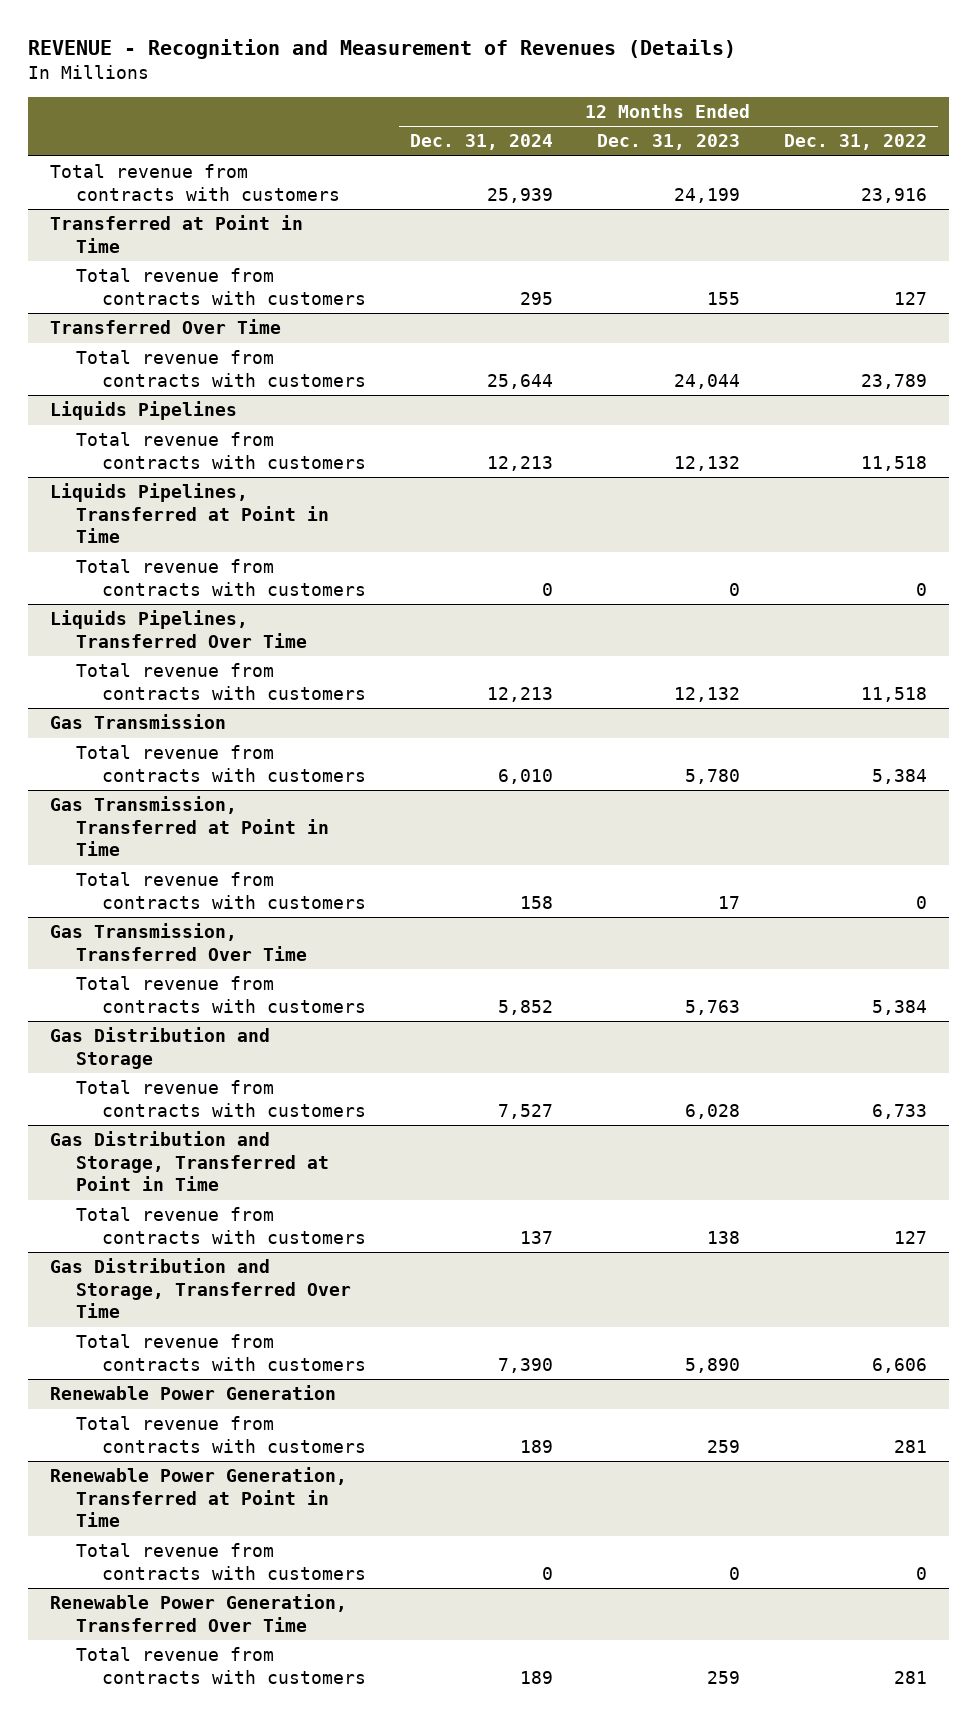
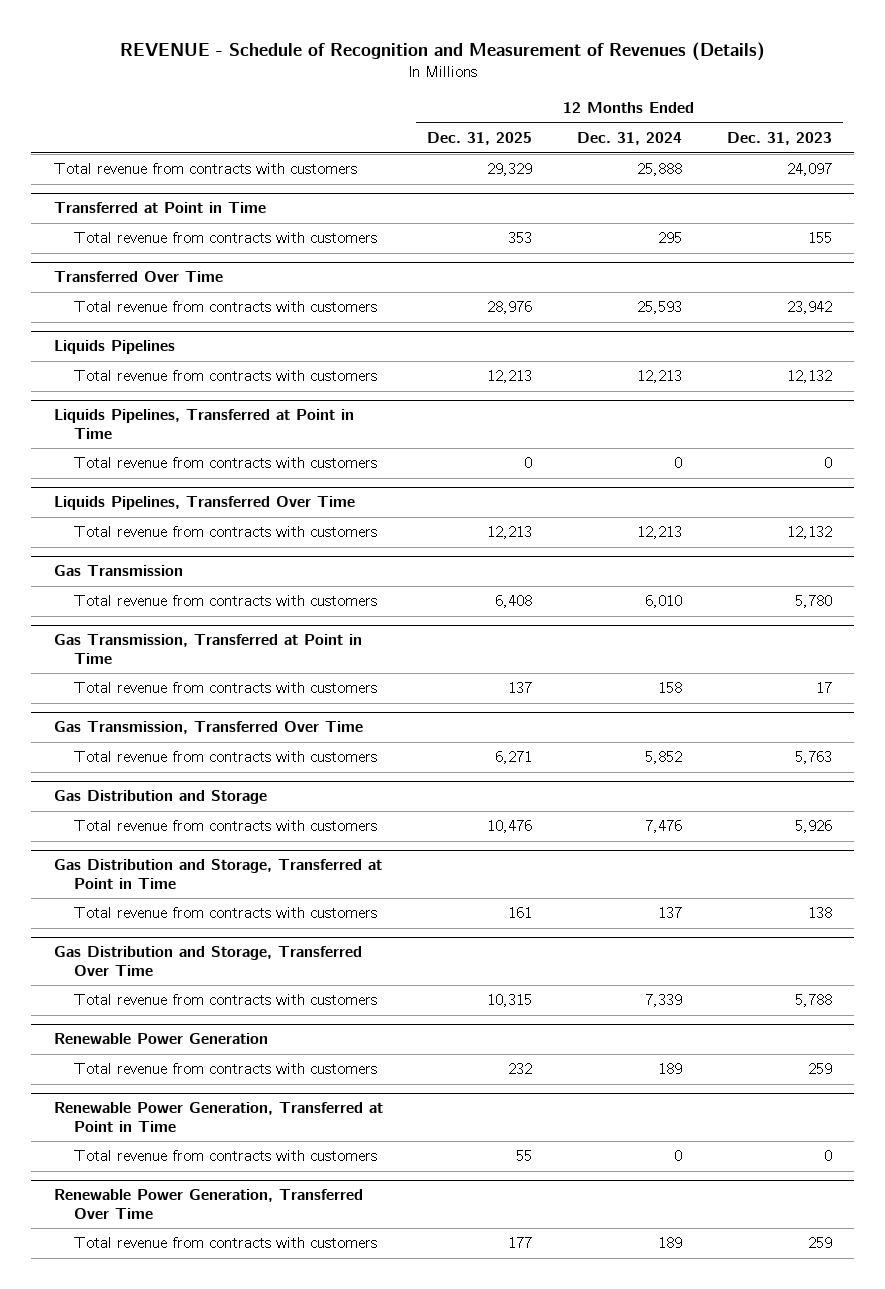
[27,39,736,60] REVENUE - Recognition and Measurement of Revenues (Details) -> [119,41,765,61] REVENUE - Schedule of Recognition and Measurement of Revenues (Details)
[783,134,927,151] Dec. 31, 2022 -> none
none -> [427,132,533,146] Dec. 31, 2025
[487,187,554,203] 25,939 -> [636,163,682,177] 25,888
[673,187,740,203] 24,199 -> [786,163,832,177] 24,097
[487,373,554,389] 25,644 -> [636,301,682,315] 25,593
[673,373,740,389] 24,044 -> [786,301,832,315] 23,942
[498,1103,554,1119] 7,527 -> [644,820,682,834] 7,476
[684,1103,740,1119] 6,028 -> [794,820,832,834] 5,926
[498,1357,554,1373] 7,390 -> [644,994,682,1008] 7,339
[684,1357,740,1373] 5,890 -> [794,994,832,1008] 5,788

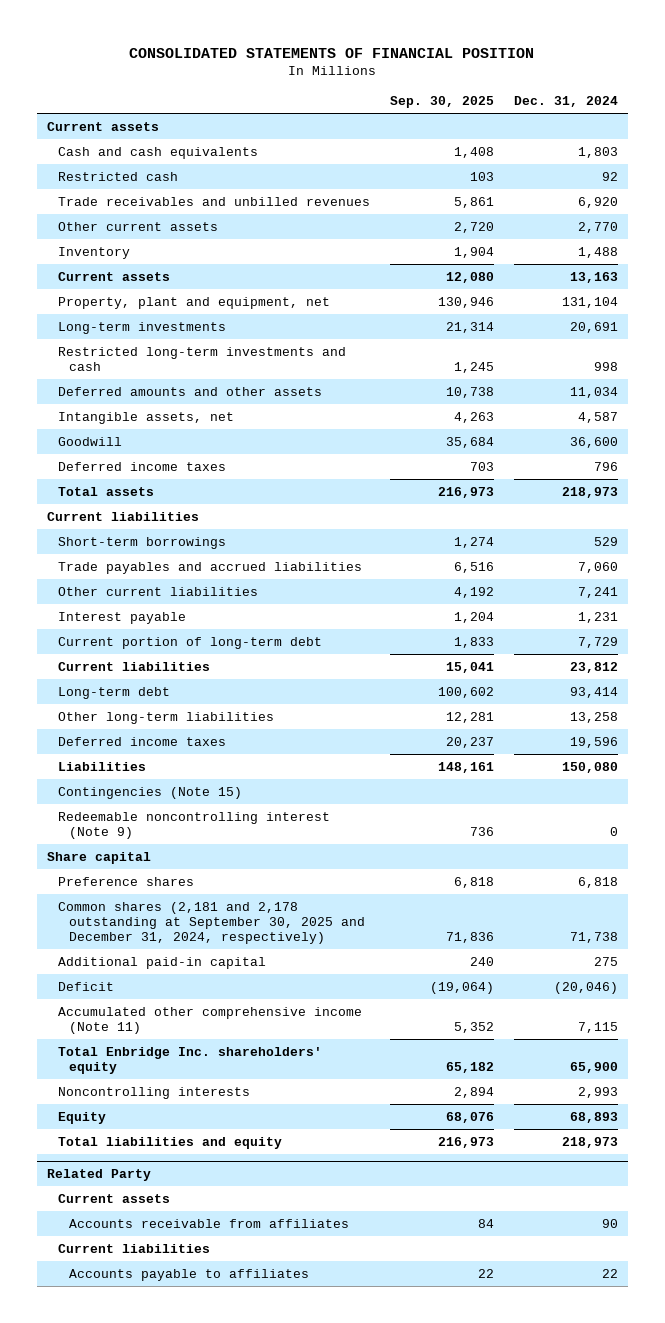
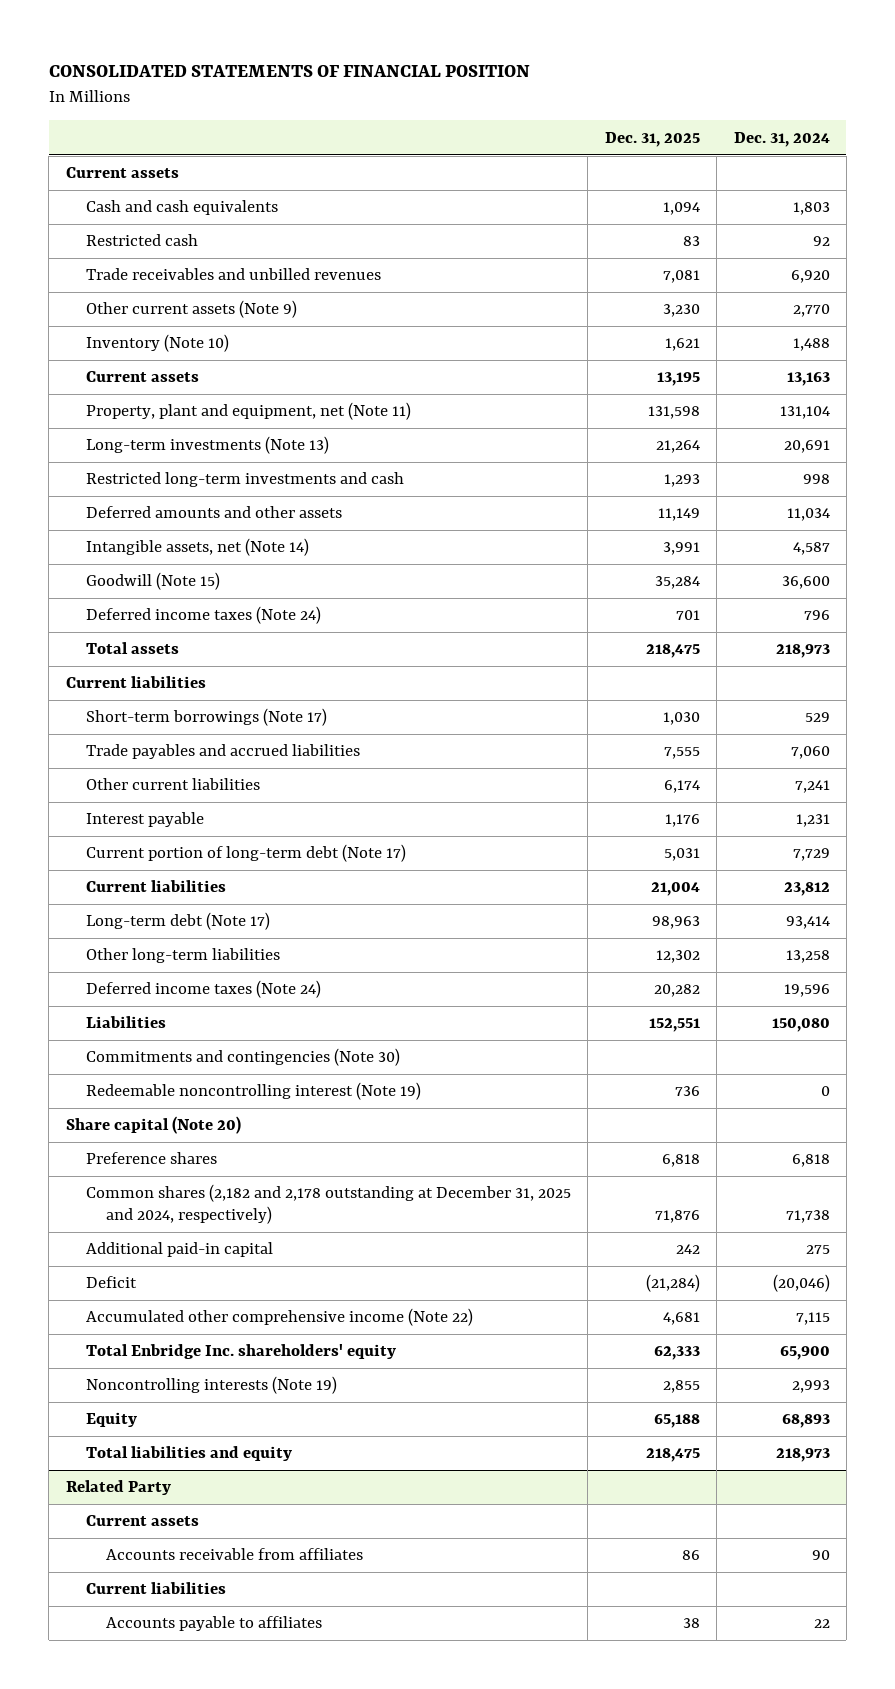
[389,96,494,109] Sep. 30, 2025 -> none
none -> [604,131,700,147] Dec. 31, 2025
[58,221,219,231] Other current assets -> [86,300,298,319] Other current assets (Note 9)
[58,246,131,259] Inventory -> [86,334,230,353] Inventory (Note 10)
[58,296,331,309] Property, plant and equipment, net -> [86,402,412,421] Property, plant and equipment, net (Note 11)
[58,321,227,334] Long-term investments -> [86,436,330,455] Long-term investments (Note 13)
[58,411,235,424] Intangible assets, net -> [86,538,310,557] Intangible assets, net (Note 14)
[58,436,123,446] Goodwill -> [86,572,221,591] Goodwill (Note 15)
[58,461,227,471] Deferred income taxes -> [86,606,322,625] Deferred income taxes (Note 24)
[58,536,227,549] Short-term borrowings -> [86,708,328,727] Short-term borrowings (Note 17)
[58,636,323,649] Current portion of long-term debt -> [86,844,407,863] Current portion of long-term debt (Note 17)
[58,686,171,699] Long-term debt -> [86,912,271,931] Long-term debt (Note 17)
[58,736,227,746] Deferred income taxes -> [86,980,322,999] Deferred income taxes (Note 24)
[58,786,243,799] Contingencies (Note 15) -> [86,1048,401,1067] Commitments and contingencies (Note 30)
[58,811,331,839] Redeemable noncontrolling interest (Note 9) -> [86,1082,422,1101] Redeemable noncontrolling interest (Note 19)
[46,851,151,864] Share capital -> [65,1116,241,1135] Share capital (Note 20)
[58,901,366,945] Common shares (2,181 and 2,178 outstanding at September 30, 2025 and December 31, 2024, respectively) -> [86,1184,572,1224] Common shares (2,182 and 2,178 outstanding at December 31, 2025 and 2024, respectively)
[58,1006,363,1034] Accumulated other comprehensive income (Note 11) -> [86,1308,474,1327] Accumulated other comprehensive income (Note 22)
[58,1086,251,1099] Noncontrolling interests -> [86,1376,338,1395] Noncontrolling interests (Note 19)

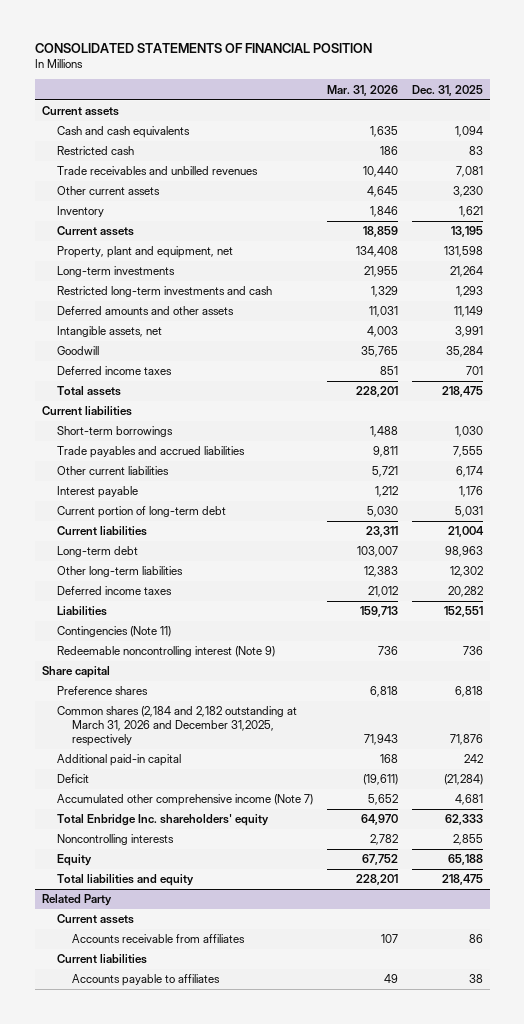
[733,131,830,147] Dec. 31, 2024 -> none
none -> [326,84,398,96] Mar. 31, 2026
[86,300,298,319] Other current assets (Note 9) -> [56,186,160,196] Other current assets
[86,334,230,353] Inventory (Note 10) -> [56,206,104,218] Inventory
[86,402,412,421] Property, plant and equipment, net (Note 11) -> [56,246,233,259] Property, plant and equipment, net
[86,436,330,455] Long-term investments (Note 13) -> [56,266,175,278] Long-term investments
[86,538,310,557] Intangible assets, net (Note 14) -> [56,326,162,338] Intangible assets, net
[86,572,221,591] Goodwill (Note 15) -> [56,346,99,356] Goodwill
[86,606,322,625] Deferred income taxes (Note 24) -> [56,366,172,376] Deferred income taxes
[86,708,328,727] Short-term borrowings (Note 17) -> [56,426,173,438] Short-term borrowings
[86,844,407,863] Current portion of long-term debt (Note 17) -> [56,506,226,519] Current portion of long-term debt
[86,912,271,931] Long-term debt (Note 17) -> [56,546,138,558] Long-term debt
[86,980,322,999] Deferred income taxes (Note 24) -> [56,586,172,596] Deferred income taxes
[86,1048,401,1067] Commitments and contingencies (Note 30) -> [56,626,171,638] Contingencies (Note 11)
[86,1082,422,1101] Redeemable noncontrolling interest (Note 19) -> [56,646,275,658] Redeemable noncontrolling interest (Note 9)
[65,1116,241,1135] Share capital (Note 20) -> [41,666,110,679] Share capital
[86,1184,572,1224] Common shares (2,182 and 2,178 outstanding at December 31, 2025 and 2024, respectively) -> [56,706,297,747] Common shares (2,184 and 2,182 outstanding at March 31, 2026 and December 31,2025, respectively
[86,1308,474,1327] Accumulated other comprehensive income (Note 22) -> [56,794,313,807] Accumulated other comprehensive income (Note 7)
[86,1376,338,1395] Noncontrolling interests (Note 19) -> [56,834,174,846] Noncontrolling interests

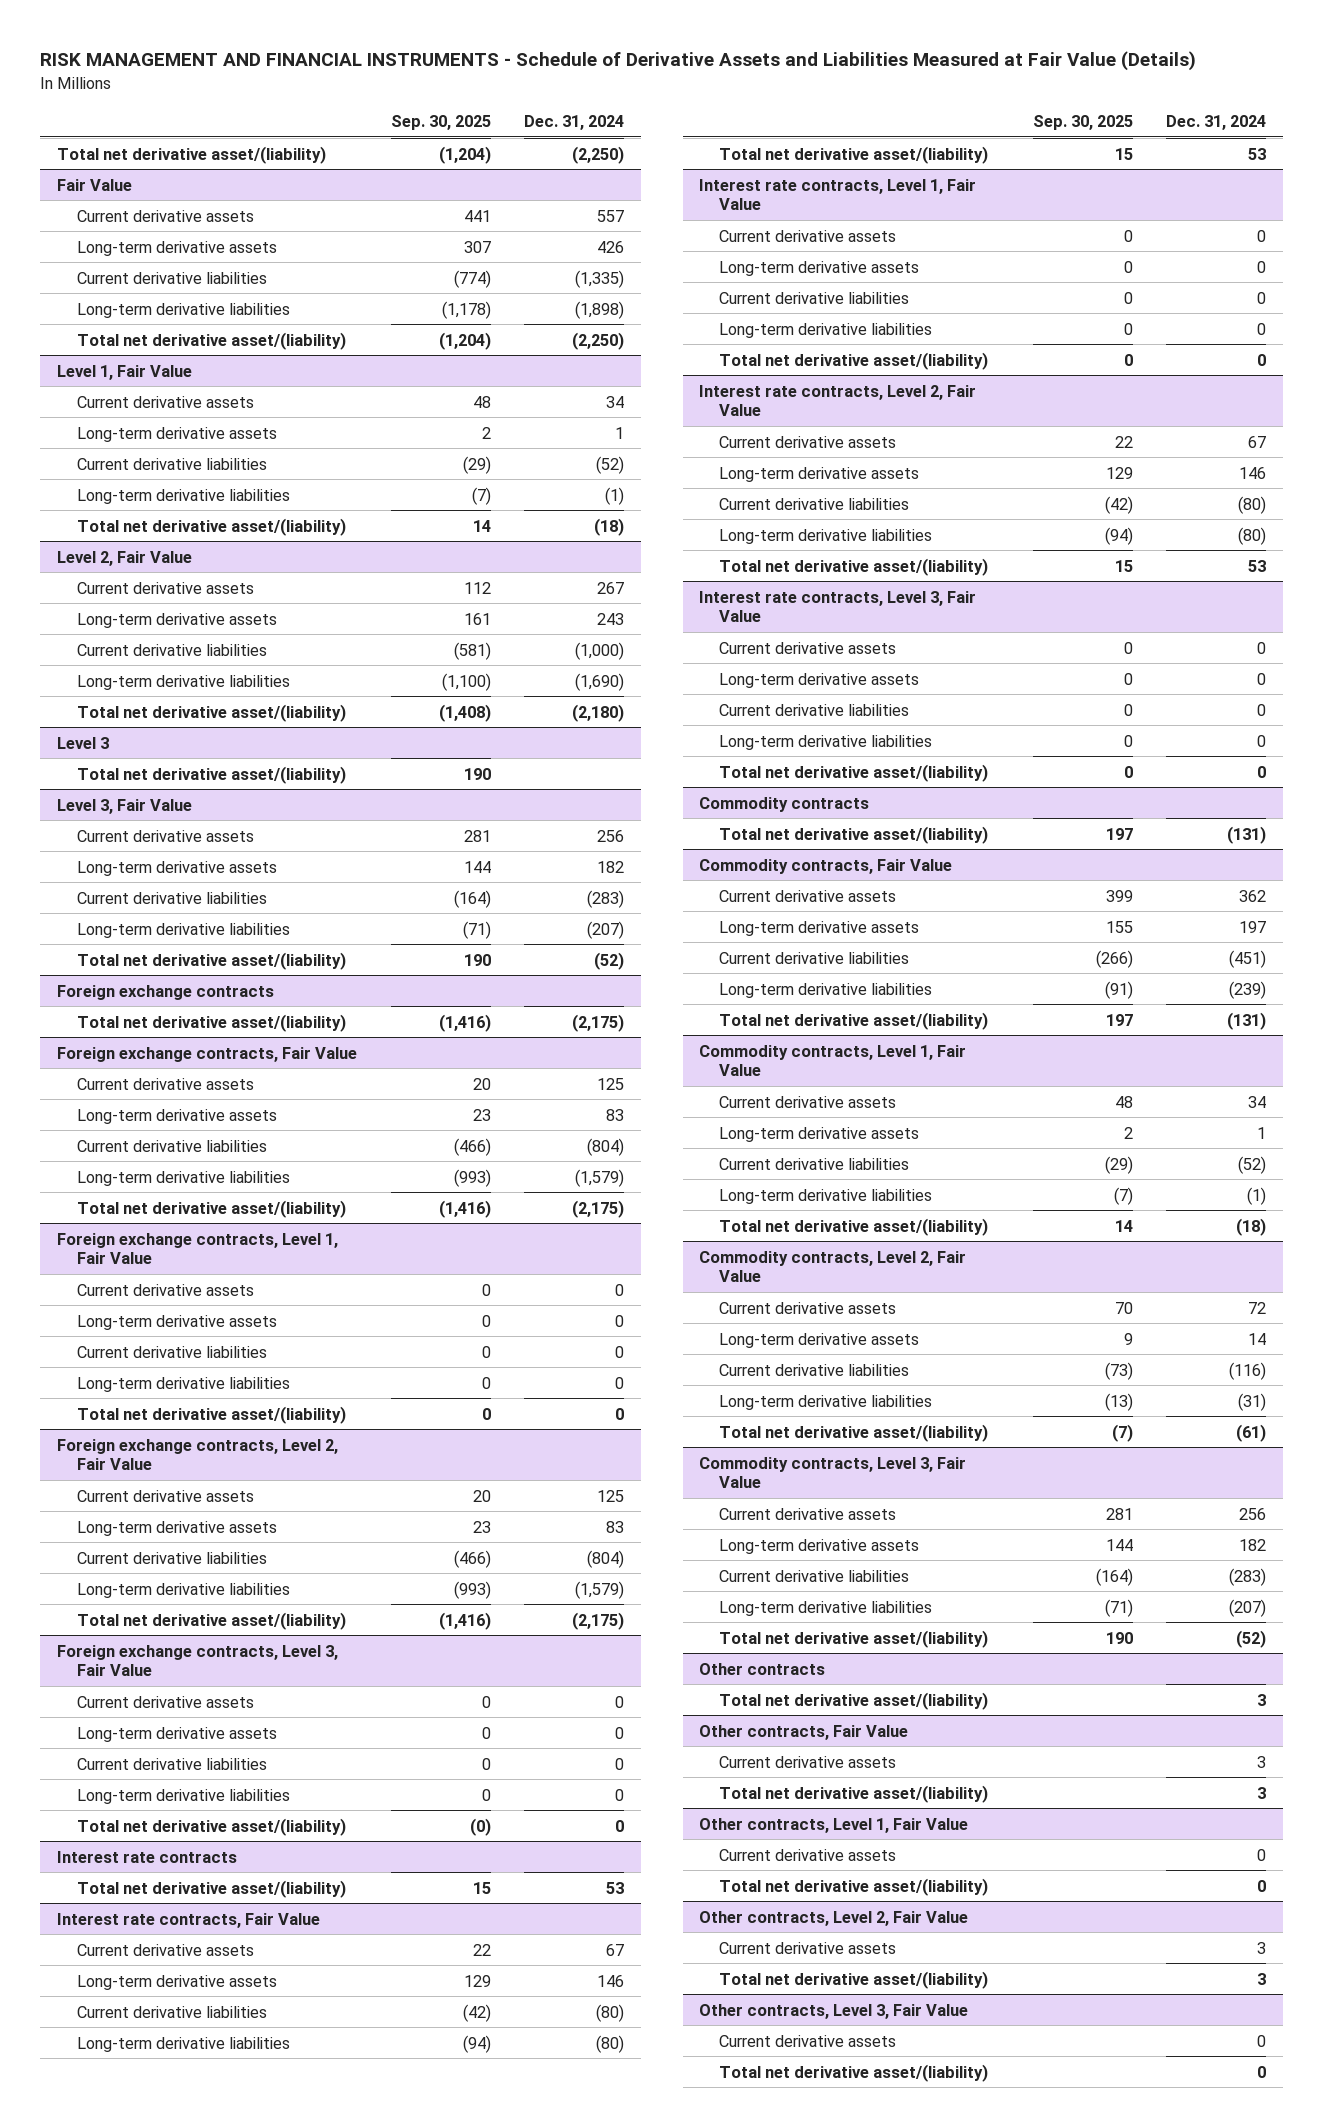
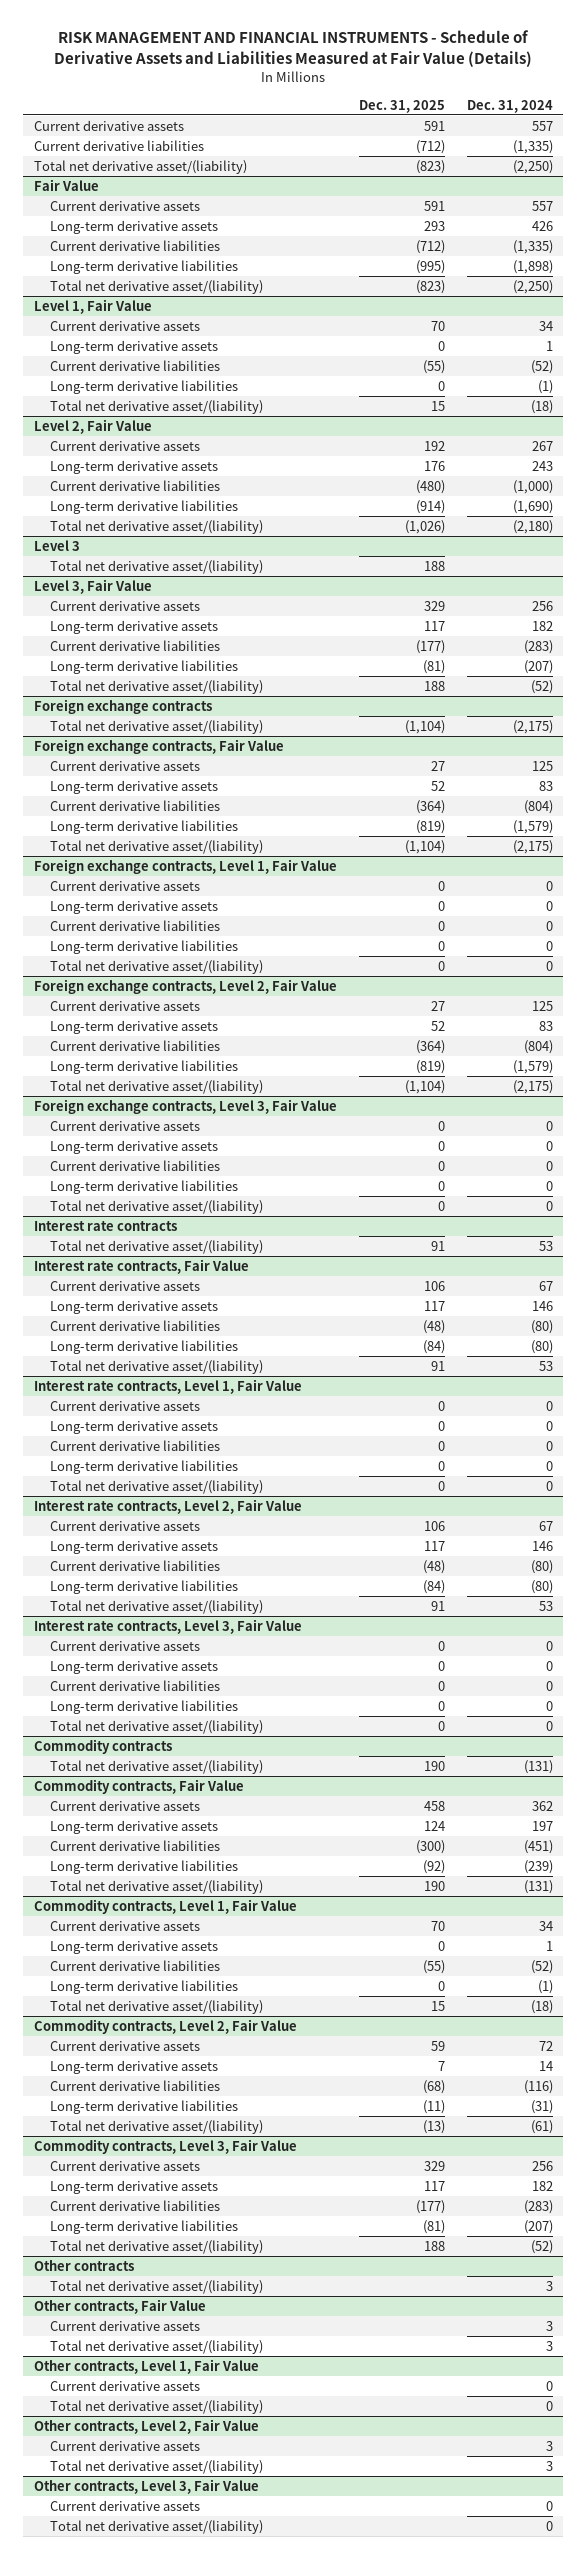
[390,115,491,131] Sep. 30, 2025 -> none
none -> [358,99,445,113] Dec. 31, 2025
none -> [33,119,184,131] Current derivative assets
none -> [33,139,204,151] Current derivative liabilities

